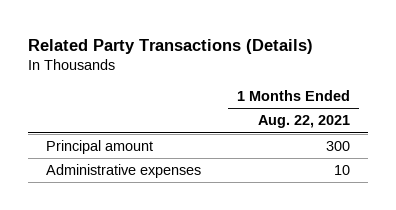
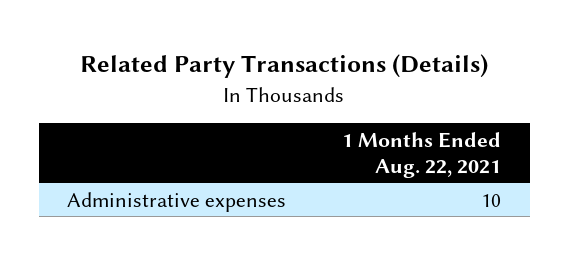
[46,140,154,155] Principal amount -> none

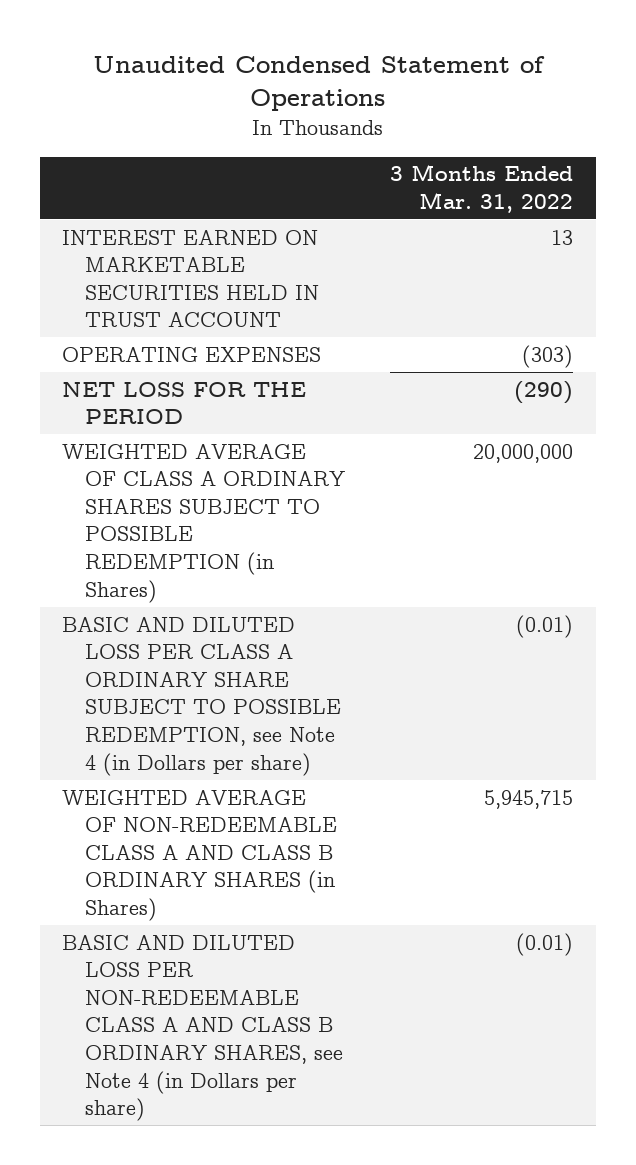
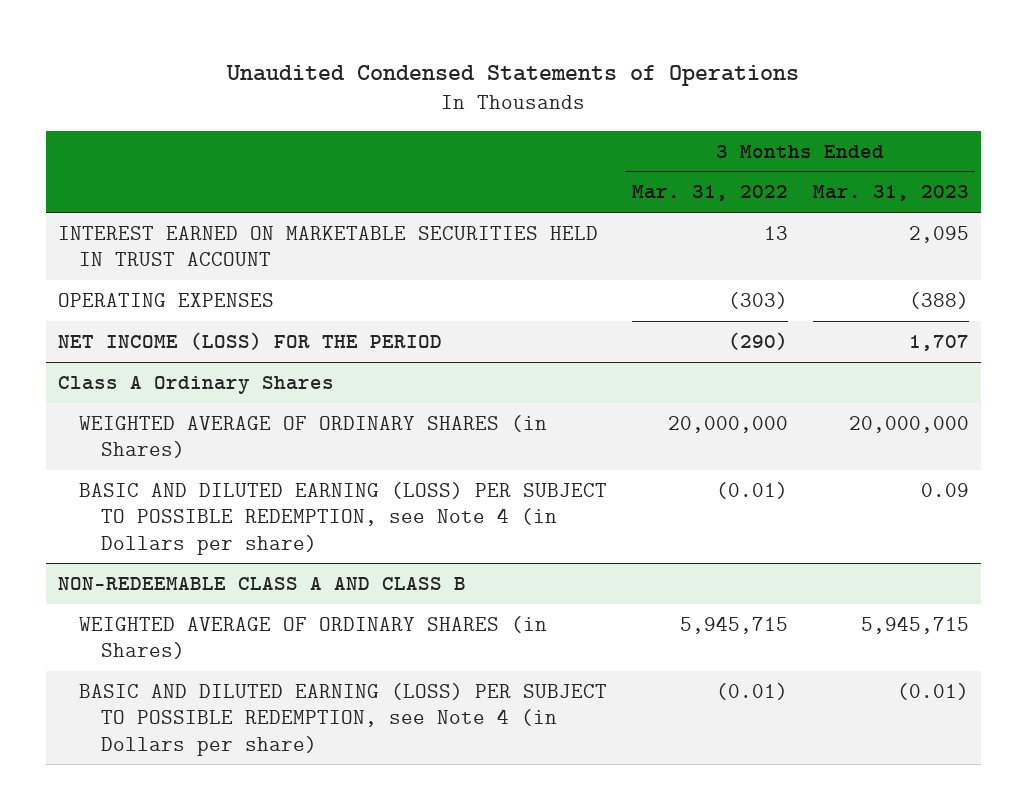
[92,56,545,112] Unaudited Condensed Statement of Operations -> [226,64,800,86] Unaudited Condensed Statements of Operations
none -> [812,185,969,202] Mar. 31, 2023
[62,934,344,1122] BASIC AND DILUTED LOSS PER NON-REDEEMABLE CLASS A AND CLASS B ORDINARY SHARES, see Note 4 (in Dollars per share) -> none
[62,381,307,425] NET LOSS FOR THE PERIOD -> [58,332,443,351] NET INCOME (LOSS) FOR THE PERIOD
none -> [58,376,335,395] Class A Ordinary Shares
[62,443,346,603] WEIGHTED AVERAGE OF CLASS A ORDINARY SHARES SUBJECT TO POSSIBLE REDEMPTION (in Shares) -> [79,415,548,459] WEIGHTED AVERAGE OF ORDINARY SHARES (in Shares)
[62,616,342,776] BASIC AND DILUTED LOSS PER CLASS A ORDINARY SHARE SUBJECT TO POSSIBLE REDEMPTION, see Note 4 (in Dollars per share) -> [79,482,608,555] BASIC AND DILUTED EARNING (LOSS) PER SUBJECT TO POSSIBLE REDEMPTION, see Note 4 (in Dollars per share)
none -> [58,577,467,591] NON-REDEEMABLE CLASS A AND CLASS B
[62,789,338,922] WEIGHTED AVERAGE OF NON-REDEEMABLE CLASS A AND CLASS B ORDINARY SHARES (in Shares) -> [79,616,548,660] WEIGHTED AVERAGE OF ORDINARY SHARES (in Shares)
none -> [79,683,608,756] BASIC AND DILUTED EARNING (LOSS) PER SUBJECT TO POSSIBLE REDEMPTION, see Note 4 (in Dollars per share)

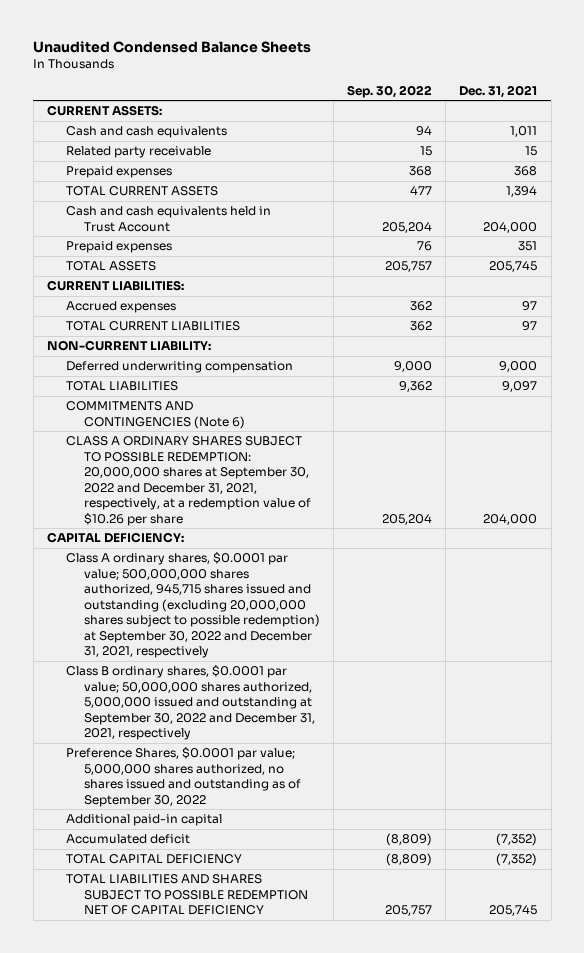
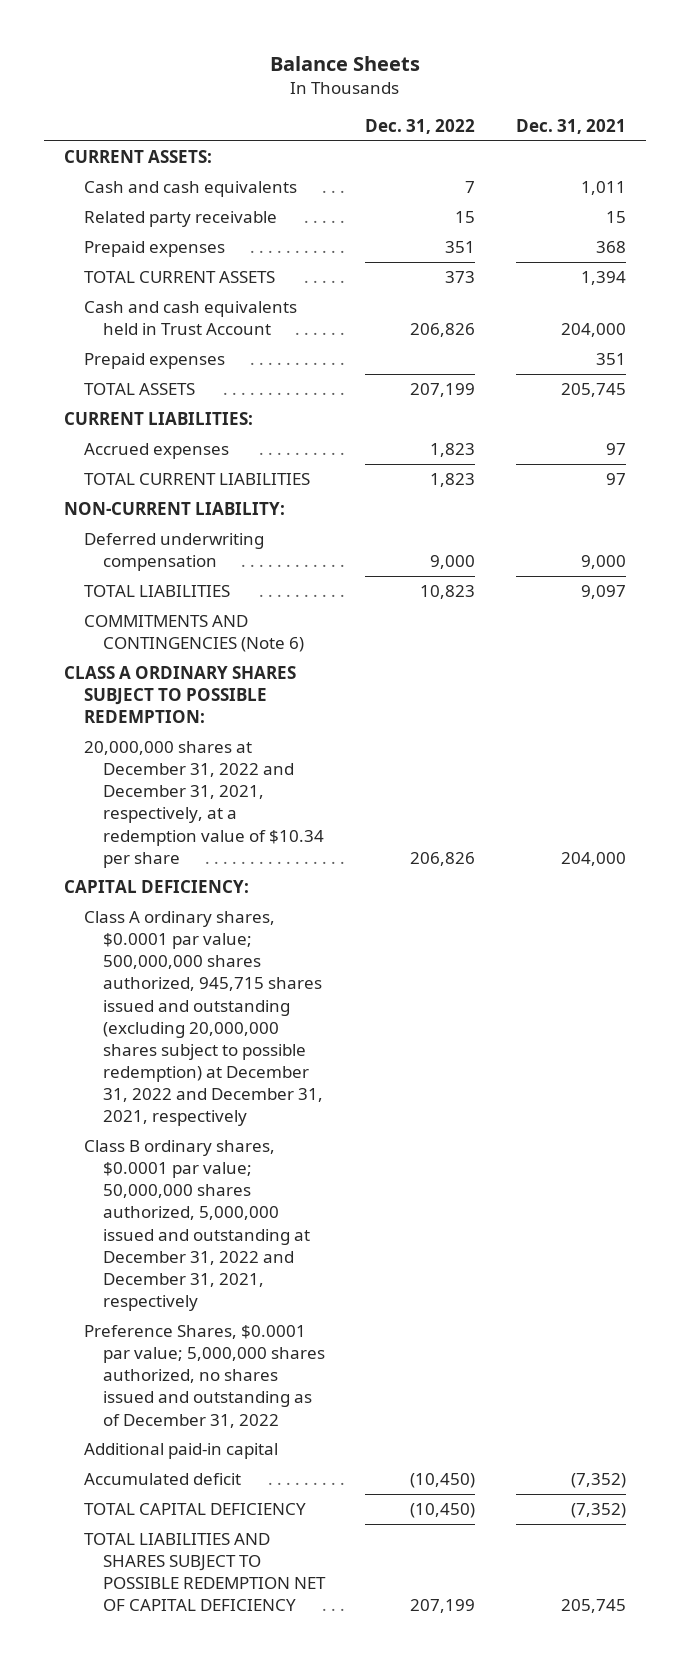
[33,41,312,54] Unaudited Condensed Balance Sheets -> [269,55,420,71] Balance Sheets
[347,84,433,98] Sep. 30, 2022 -> none
none -> [365,119,476,135] Dec. 31, 2022
none -> [64,666,297,724] CLASS A ORDINARY SHARES SUBJECT TO POSSIBLE REDEMPTION:
[65,436,312,526] CLASS A ORDINARY SHARES SUBJECT TO POSSIBLE REDEMPTION: 20,000,000 shares at September 30, 2022 and December 31, 2021, respectively, at a redemption value of $10.26 per share -> [83,741,325,868] 20,000,000 shares at December 31, 2022 and December 31, 2021, respectively, at a redemption value of $10.34 per share
[65,552,321,659] Class A ordinary shares, $0.0001 par value; 500,000,000 shares authorized, 945,715 shares issued and outstanding (excluding 20,000,000 shares subject to possible redemption) at September 30, 2022 and December 31, 2021, respectively -> [83,911,324,1127] Class A ordinary shares, $0.0001 par value; 500,000,000 shares authorized, 945,715 shares issued and outstanding (excluding 20,000,000 shares subject to possible redemption) at December 31, 2022 and December 31, 2021, respectively
[65,665,316,741] Class B ordinary shares, $0.0001 par value; 50,000,000 shares authorized, 5,000,000 issued and outstanding at September 30, 2022 and December 31, 2021, respectively -> [83,1140,311,1311] Class B ordinary shares, $0.0001 par value; 50,000,000 shares authorized, 5,000,000 issued and outstanding at December 31, 2022 and December 31, 2021, respectively
[65,747,302,807] Preference Shares, $0.0001 par value; 5,000,000 shares authorized, no shares issued and outstanding as of September 30, 2022 -> [83,1325,326,1428] Preference Shares, $0.0001 par value; 5,000,000 shares authorized, no shares issued and outstanding as of December 31, 2022

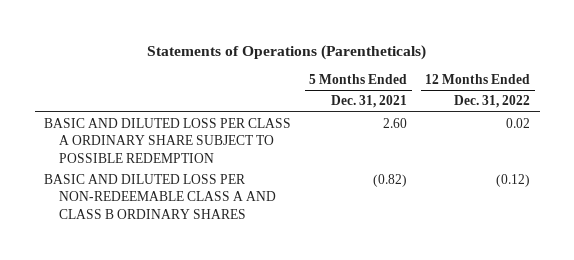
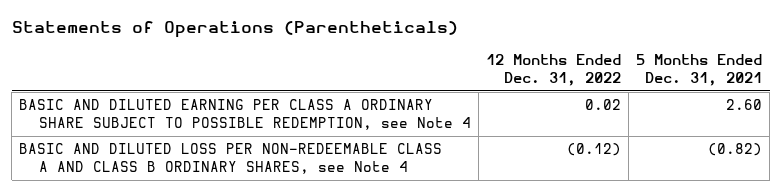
[43,118,291,163] BASIC AND DILUTED LOSS PER CLASS A ORDINARY SHARE SUBJECT TO POSSIBLE REDEMPTION -> [19,99,472,130] BASIC AND DILUTED EARNING PER CLASS A ORDINARY SHARE SUBJECT TO POSSIBLE REDEMPTION, see Note 4
[43,174,276,219] BASIC AND DILUTED LOSS PER NON-REDEEMABLE CLASS A AND CLASS B ORDINARY SHARES -> [19,143,443,174] BASIC AND DILUTED LOSS PER NON-REDEEMABLE CLASS A AND CLASS B ORDINARY SHARES, see Note 4

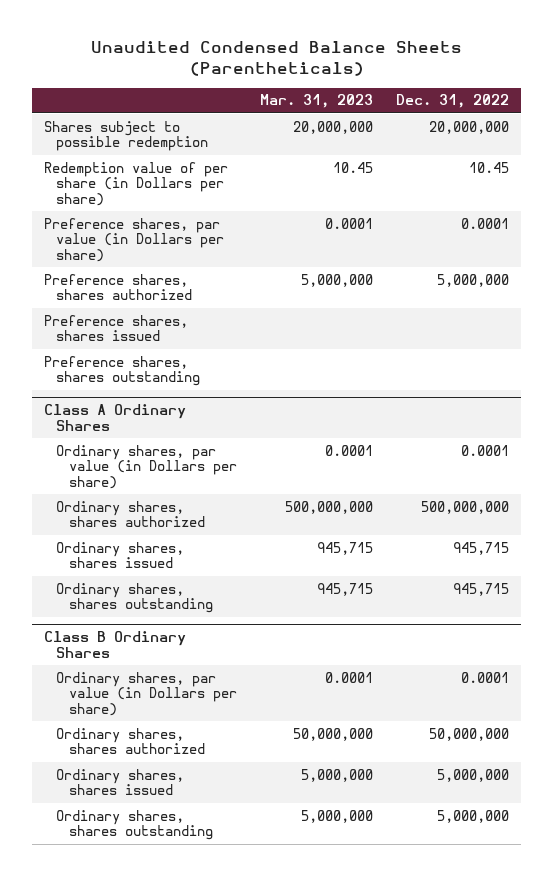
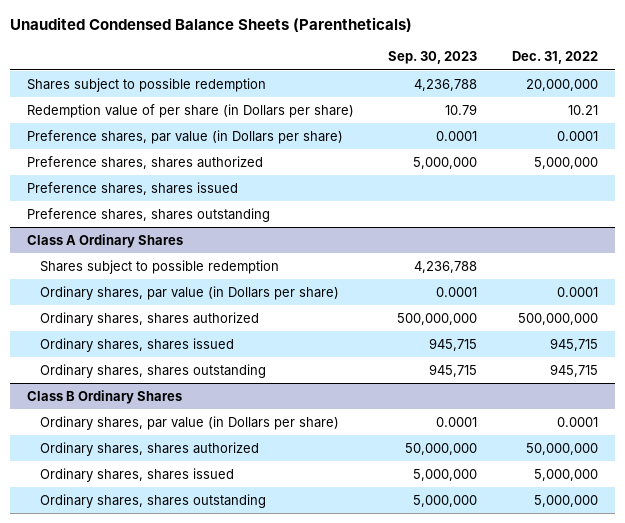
[260,94,374,109] Mar. 31, 2023 -> none
none -> [388,51,478,65] Sep. 30, 2023
[469,161,510,173] 10.45 -> [567,104,598,115] 10.21
none -> [39,259,279,274] Shares subject to possible redemption

